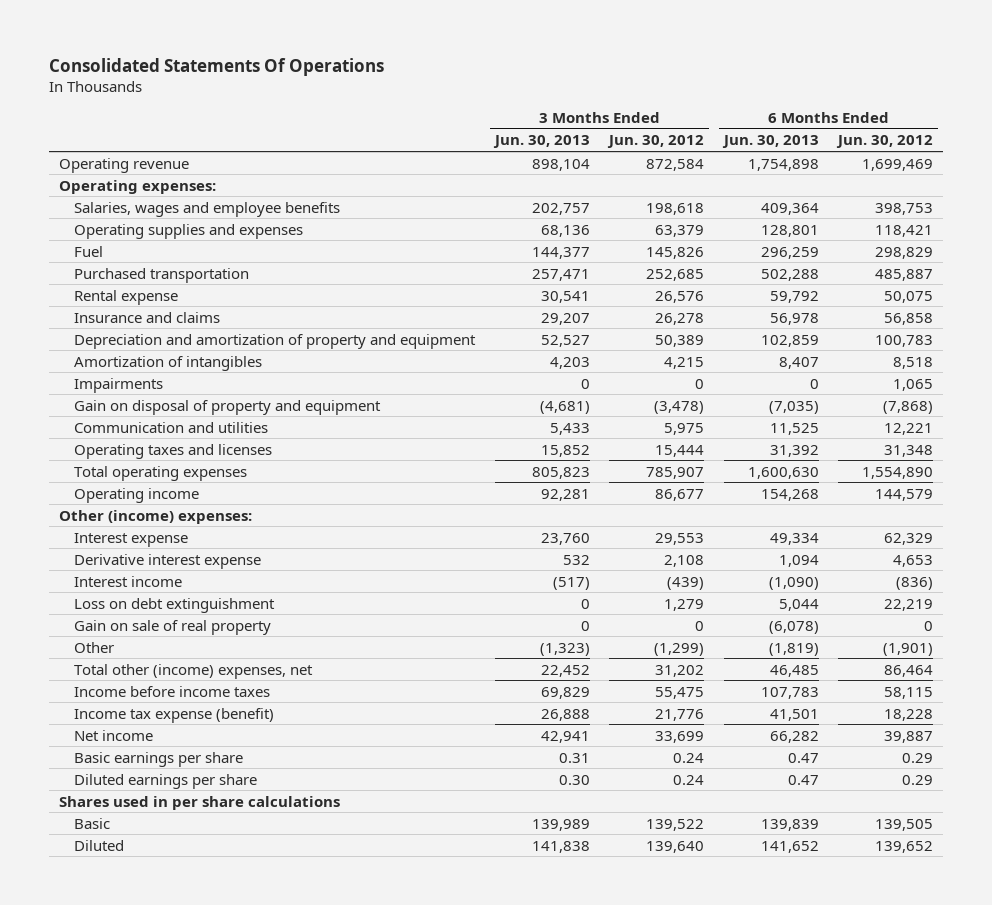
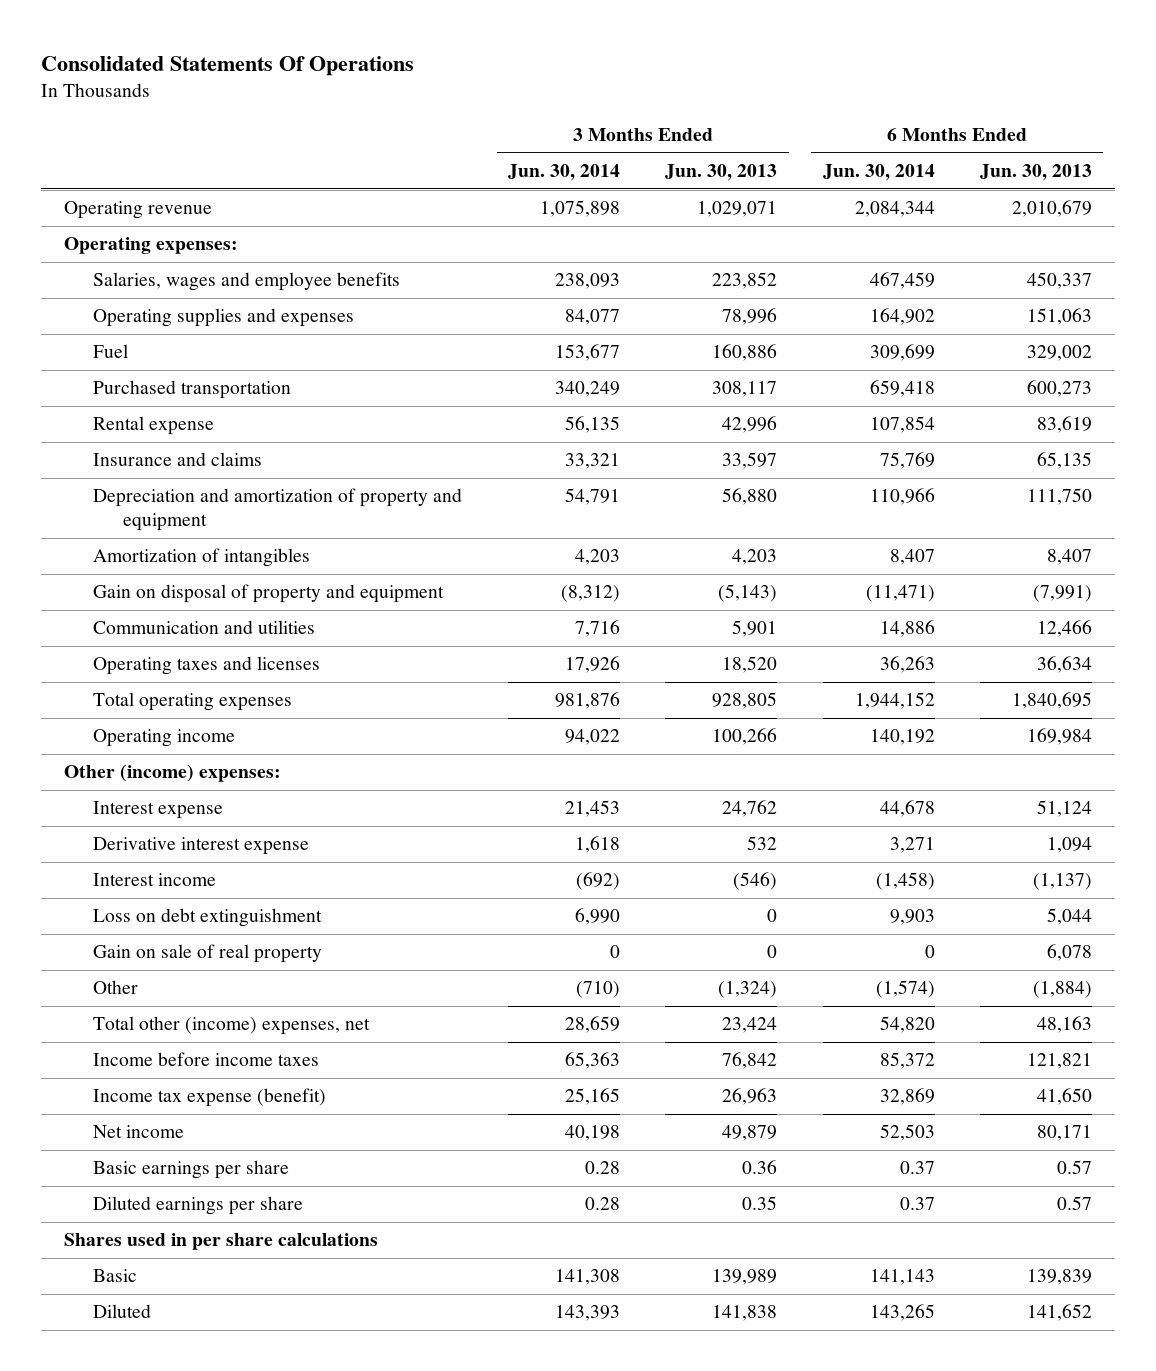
[607,135,705,149] Jun. 30, 2012 -> none
[836,135,934,149] Jun. 30, 2012 -> none
none -> [507,164,620,182] Jun. 30, 2014
none -> [822,164,935,182] Jun. 30, 2014
[531,158,590,171] 898,104 -> [697,201,778,218] 1,029,071
[747,158,819,171] 1,754,898 -> [1011,200,1092,218] 2,010,679
[531,202,590,215] 202,757 -> [712,272,778,290] 223,852
[760,202,819,215] 409,364 -> [1026,272,1092,290] 450,337
[540,224,590,237] 68,136 -> [722,308,778,326] 78,996
[760,224,819,237] 128,801 -> [1026,308,1092,326] 151,063
[531,246,590,259] 144,377 -> [712,344,778,362] 160,886
[760,246,819,259] 296,259 -> [1026,345,1092,362] 329,002
[531,268,590,281] 257,471 -> [712,381,778,398] 308,117
[760,268,819,281] 502,288 -> [1026,380,1092,398] 600,273
[540,290,590,303] 30,541 -> [722,416,778,434] 42,996
[769,290,819,303] 59,792 -> [1036,416,1092,434] 83,619
[540,312,590,325] 29,207 -> [722,452,778,470] 33,597
[769,312,819,325] 56,978 -> [1036,452,1092,470] 65,135
[540,334,590,347] 52,527 -> [722,488,778,506] 56,880
[760,334,819,347] 102,859 -> [1026,488,1092,506] 111,750
[74,377,164,393] Impairments -> none
[539,400,590,414] (4,681) -> [718,584,778,603] (5,143)
[768,400,819,414] (7,035) -> [1032,585,1092,603] (7,991)
[549,422,590,435] 5,433 -> [732,620,778,638] 5,901
[769,422,819,435] 11,525 -> [1036,620,1092,638] 12,466
[540,444,590,457] 15,852 -> [722,656,778,674] 18,520
[769,444,819,457] 31,392 -> [1036,656,1092,674] 36,634
[531,466,590,479] 805,823 -> [712,692,778,710] 928,805
[747,466,819,479] 1,600,630 -> [1011,692,1092,710] 1,840,695
[540,488,590,501] 92,281 -> [712,728,778,746] 100,266
[760,488,819,501] 154,268 -> [1026,728,1092,746] 169,984
[540,532,590,545] 23,760 -> [722,800,778,818] 24,762
[769,532,819,545] 49,334 -> [1036,800,1092,818] 51,124
[552,576,590,590] (517) -> [733,872,778,891] (546)
[768,576,819,590] (1,090) -> [1032,873,1092,891] (1,137)
[768,620,819,634] (6,078) -> [1046,944,1092,962] 6,078
[539,642,590,656] (1,323) -> [718,981,778,999] (1,324)
[768,642,819,656] (1,819) -> [1032,981,1092,999] (1,884)
[540,664,590,677] 22,452 -> [722,1017,778,1034] 23,424
[769,664,819,677] 46,485 -> [1036,1016,1092,1034] 48,163
[540,686,590,699] 69,829 -> [722,1052,778,1070] 76,842
[760,686,819,699] 107,783 -> [1026,1053,1092,1070] 121,821
[540,708,590,721] 26,888 -> [722,1088,778,1106] 26,963
[769,708,819,721] 41,501 -> [1036,1088,1092,1106] 41,650
[540,730,590,743] 42,941 -> [722,1125,778,1142] 49,879
[769,730,819,743] 66,282 -> [1036,1125,1092,1142] 80,171
[558,752,590,763] 0.31 -> [742,1160,778,1175] 0.36
[787,752,819,763] 0.47 -> [1056,1160,1092,1175] 0.57
[558,774,590,785] 0.30 -> [742,1196,778,1211] 0.35
[787,774,819,785] 0.47 -> [1056,1196,1092,1211] 0.57

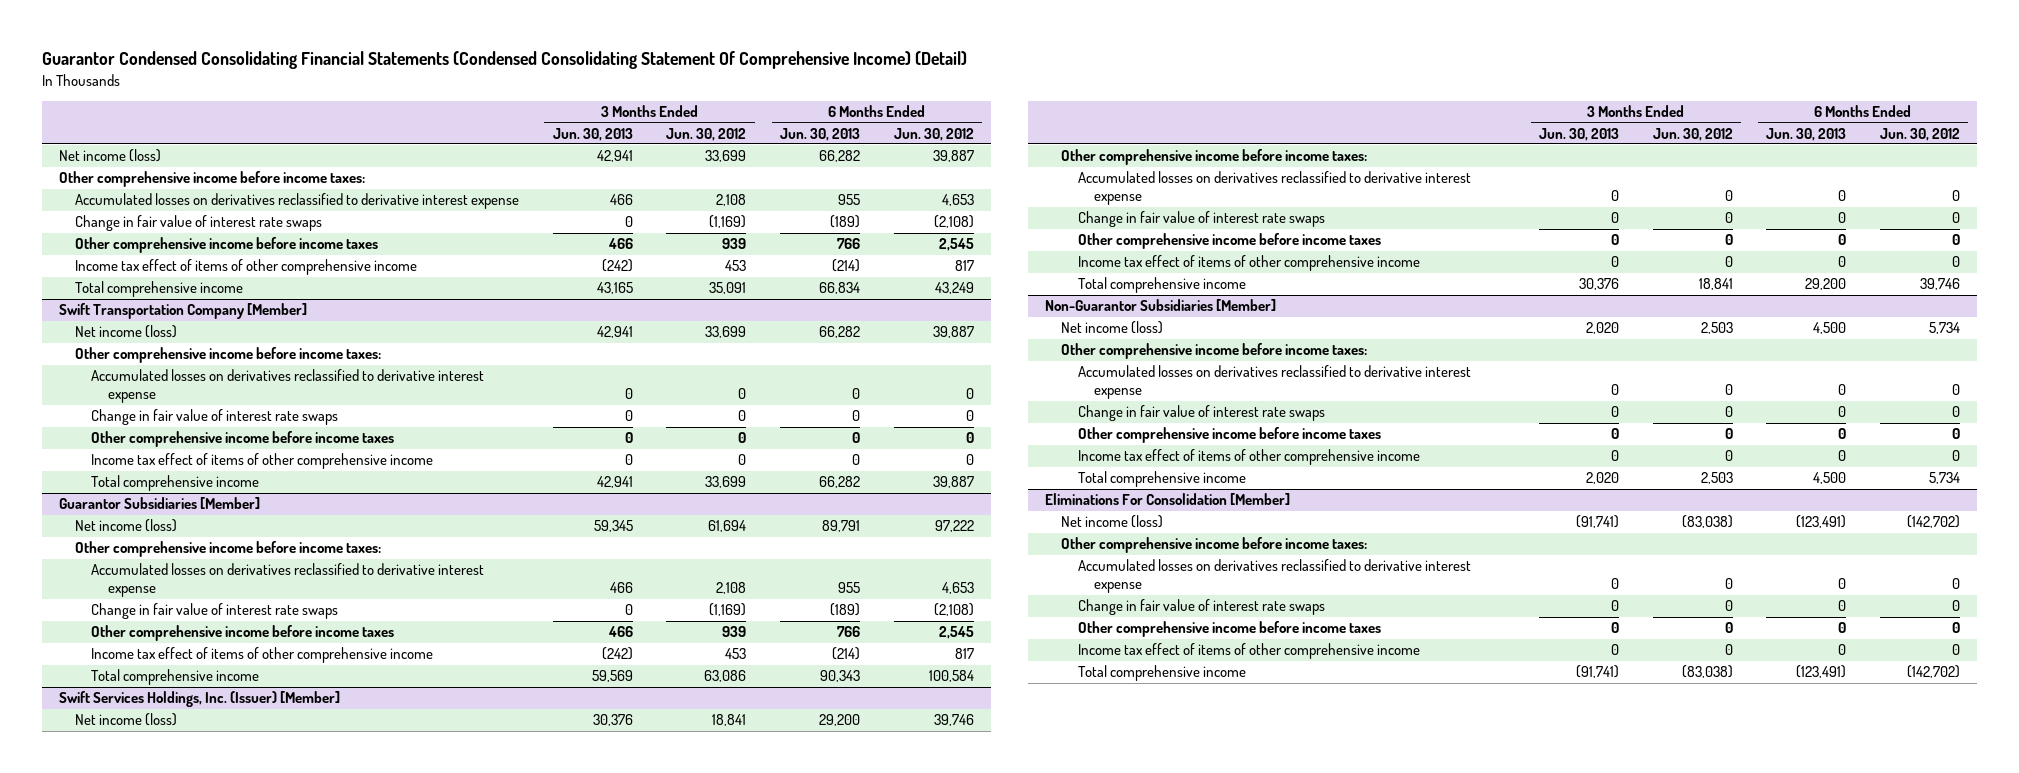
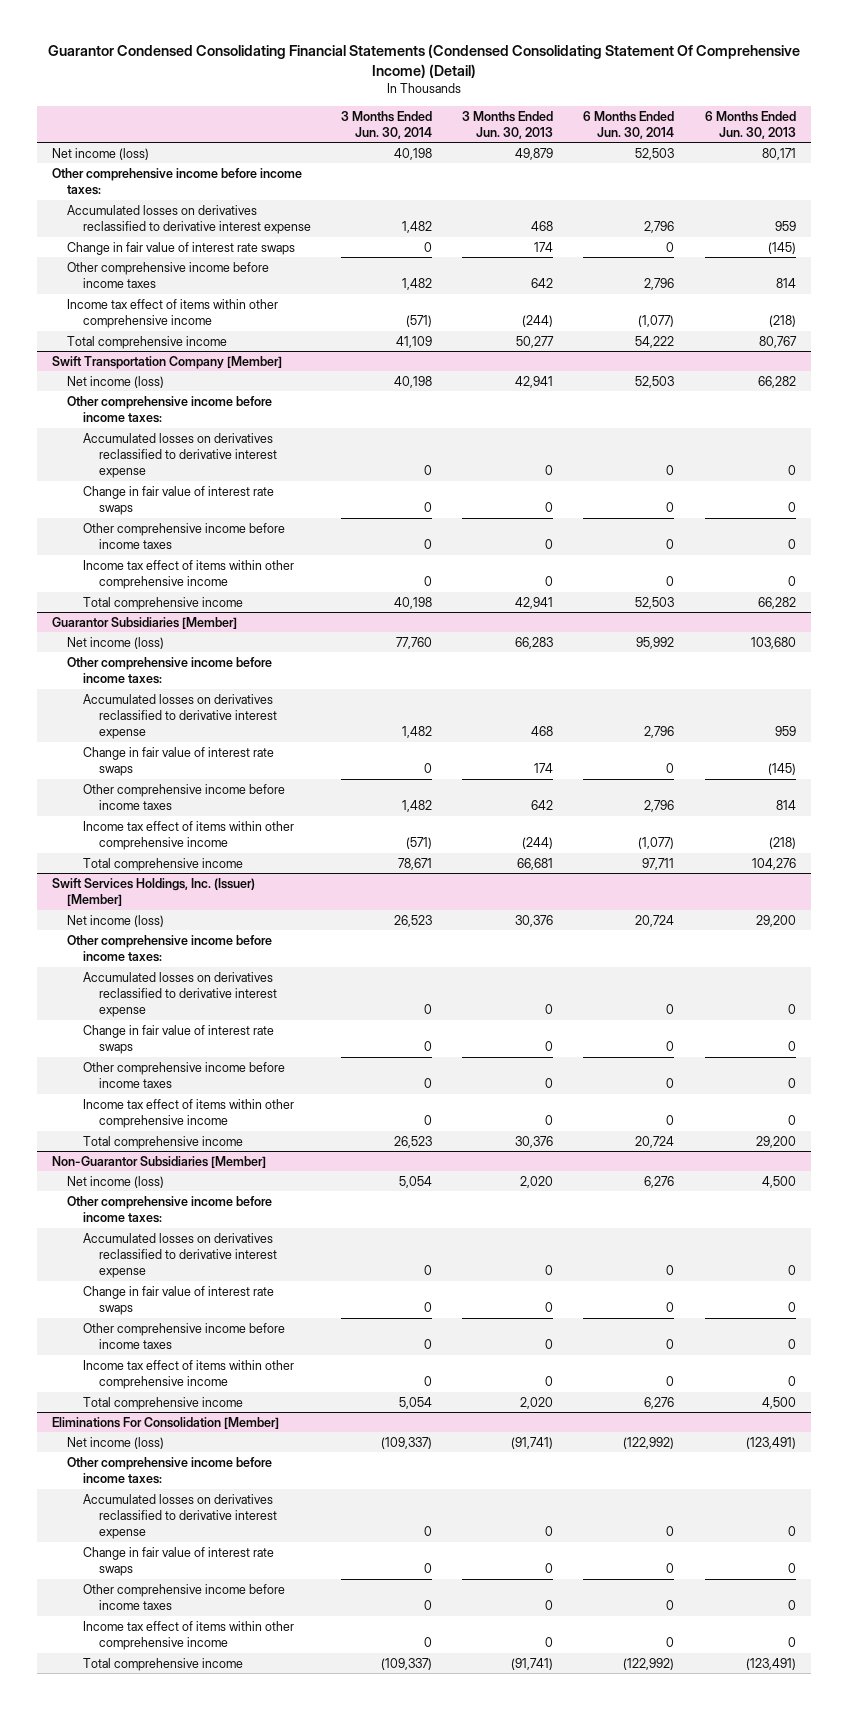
[666,127,747,141] Jun. 30, 2012 -> none
[893,127,974,141] Jun. 30, 2012 -> none
none -> [341,110,433,139] 3 Months Ended Jun. 30, 2014
none -> [583,110,675,139] 6 Months Ended Jun. 30, 2014
[596,150,633,163] 42,941 -> [515,147,554,160] 49,879
[819,150,861,163] 66,282 -> [761,147,796,160] 80,171
[609,194,633,206] 466 -> [531,221,554,232] 468
[838,194,861,206] 955 -> [774,221,796,232] 959
[624,216,633,228] 0 -> [534,241,554,252] 174
[830,215,861,229] (189) -> [767,241,796,254] (145)
[607,238,633,250] 466 -> [531,278,554,289] 642
[837,238,861,250] 766 -> [775,278,796,289] 814
[75,259,418,276] Income tax effect of items of other comprehensive income -> [67,298,279,329] Income tax effect of items within other comprehensive income
[601,259,633,273] (242) -> [522,315,554,328] (244)
[832,259,861,273] (214) -> [768,315,796,328] (218)
[596,282,633,295] 43,165 -> [516,335,555,348] 50,277
[819,282,861,295] 66,834 -> [758,335,797,348] 80,767
[91,453,434,470] Income tax effect of items of other comprehensive income -> [83,559,295,590] Income tax effect of items within other comprehensive income
[593,520,633,533] 59,345 -> [515,636,554,649] 66,283
[822,520,861,533] 89,791 -> [750,636,796,649] 103,680
[609,582,633,594] 466 -> [531,726,554,737] 468
[838,582,861,594] 955 -> [774,726,796,737] 959
[624,604,633,616] 0 -> [534,763,554,774] 174
[830,603,861,617] (189) -> [767,763,796,776] (145)
[607,626,633,638] 466 -> [531,800,554,811] 642
[837,626,861,638] 766 -> [775,800,796,811] 814
[91,647,434,664] Income tax effect of items of other comprehensive income -> [83,820,295,851] Income tax effect of items within other comprehensive income
[601,647,633,661] (242) -> [522,837,554,850] (244)
[832,647,861,661] (214) -> [768,837,796,850] (218)
[591,670,633,683] 59,569 -> [517,857,554,870] 66,681
[820,670,861,683] 90,343 -> [751,857,796,870] 104,276
[1077,255,1420,272] Income tax effect of items of other comprehensive income -> [83,1098,295,1129] Income tax effect of items within other comprehensive income
[1077,449,1420,466] Income tax effect of items of other comprehensive income -> [83,1359,295,1390] Income tax effect of items within other comprehensive income
[1077,643,1420,660] Income tax effect of items of other comprehensive income -> [83,1620,295,1651] Income tax effect of items within other comprehensive income

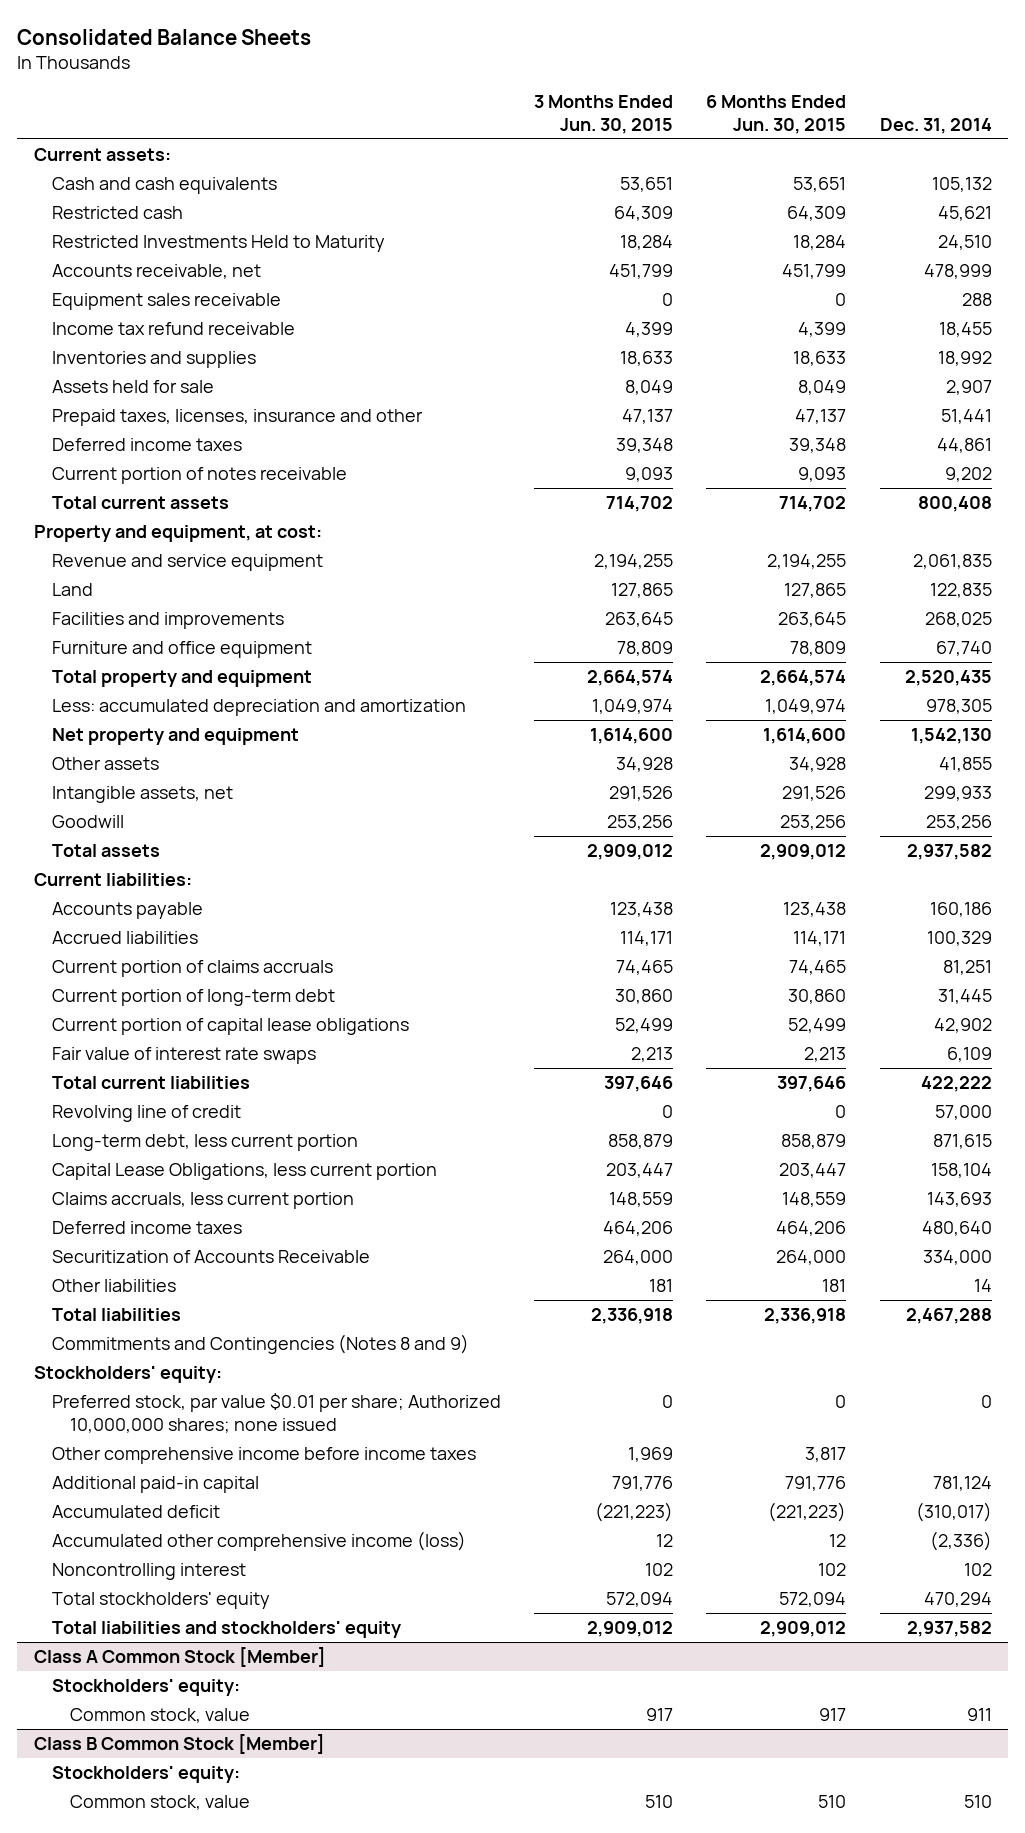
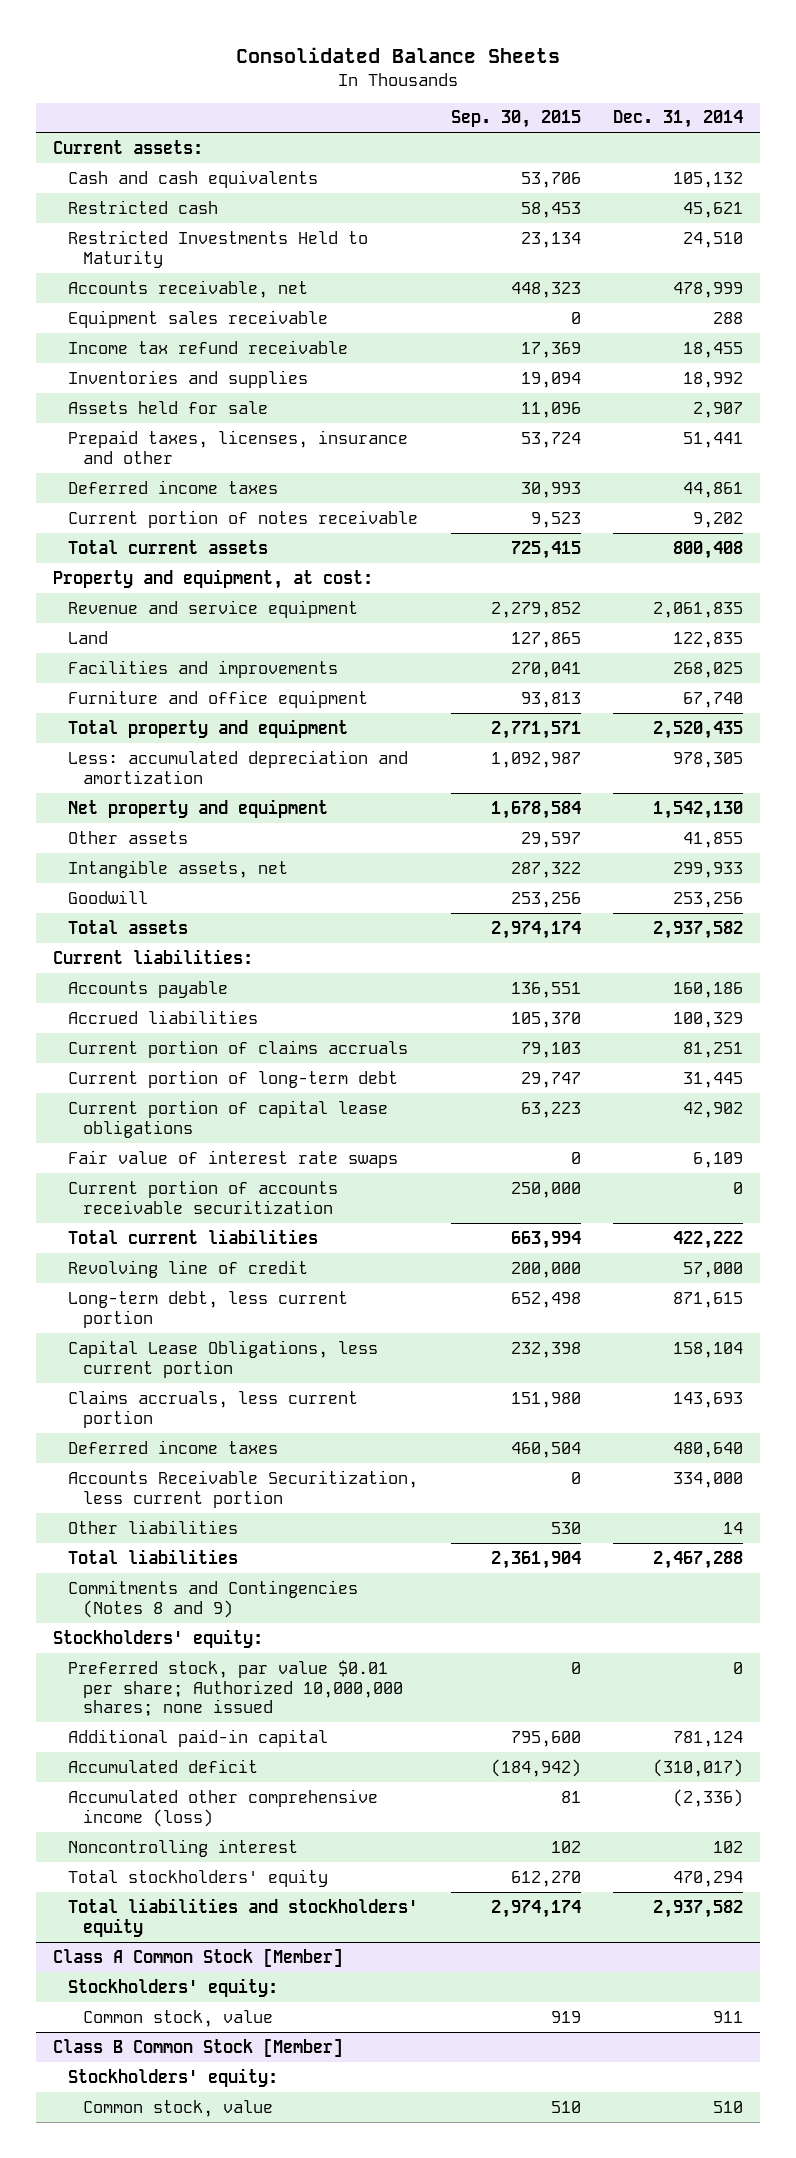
[534,95,674,134] 3 Months Ended Jun. 30, 2015 -> none
[706,95,847,134] 6 Months Ended Jun. 30, 2015 -> none
none -> [450,110,581,129] Sep. 30, 2015
none -> [67,1179,338,1214] Current portion of accounts receivable securitization
[51,1250,370,1264] Securitization of Accounts Receivable -> [67,1469,418,1508] Accounts Receivable Securitization, less current portion
[51,1447,476,1465] Other comprehensive income before income taxes -> none

